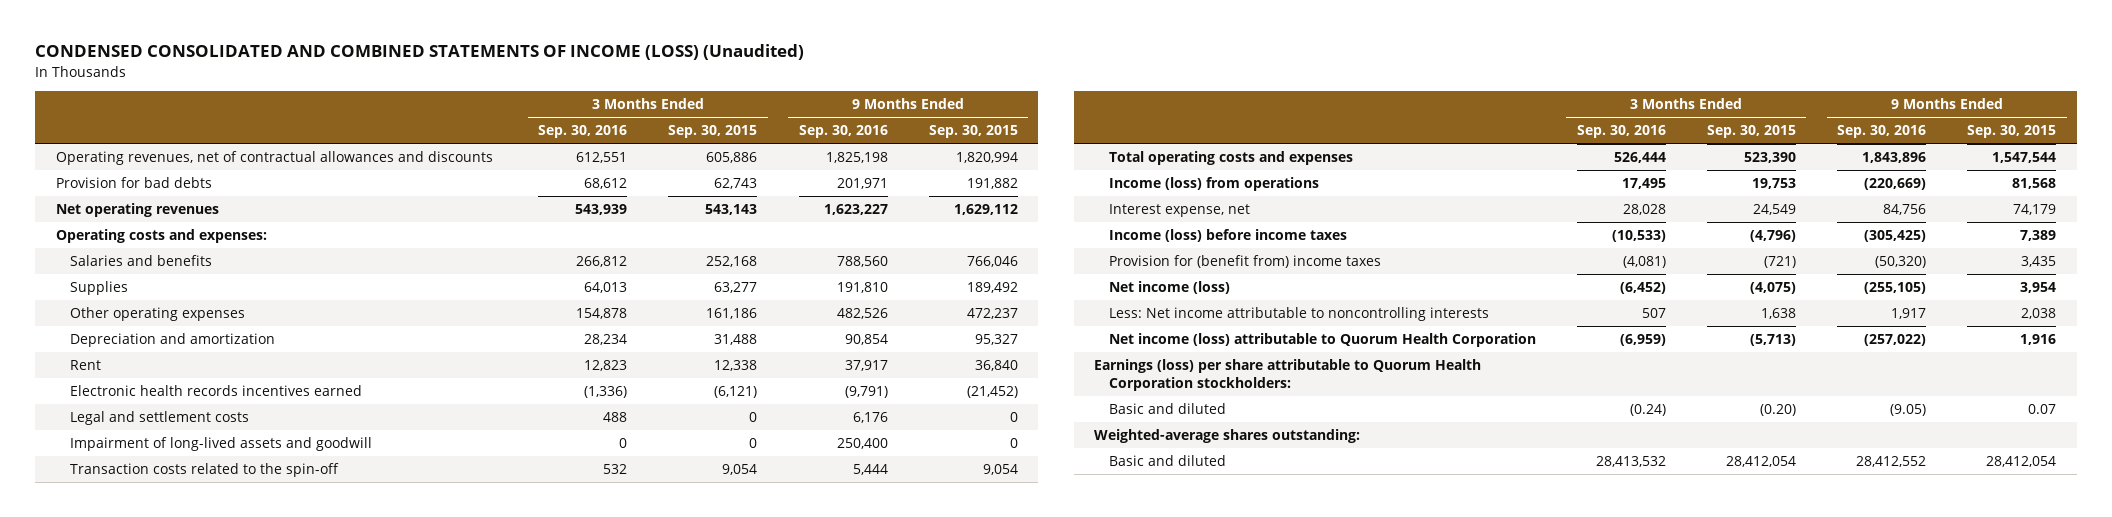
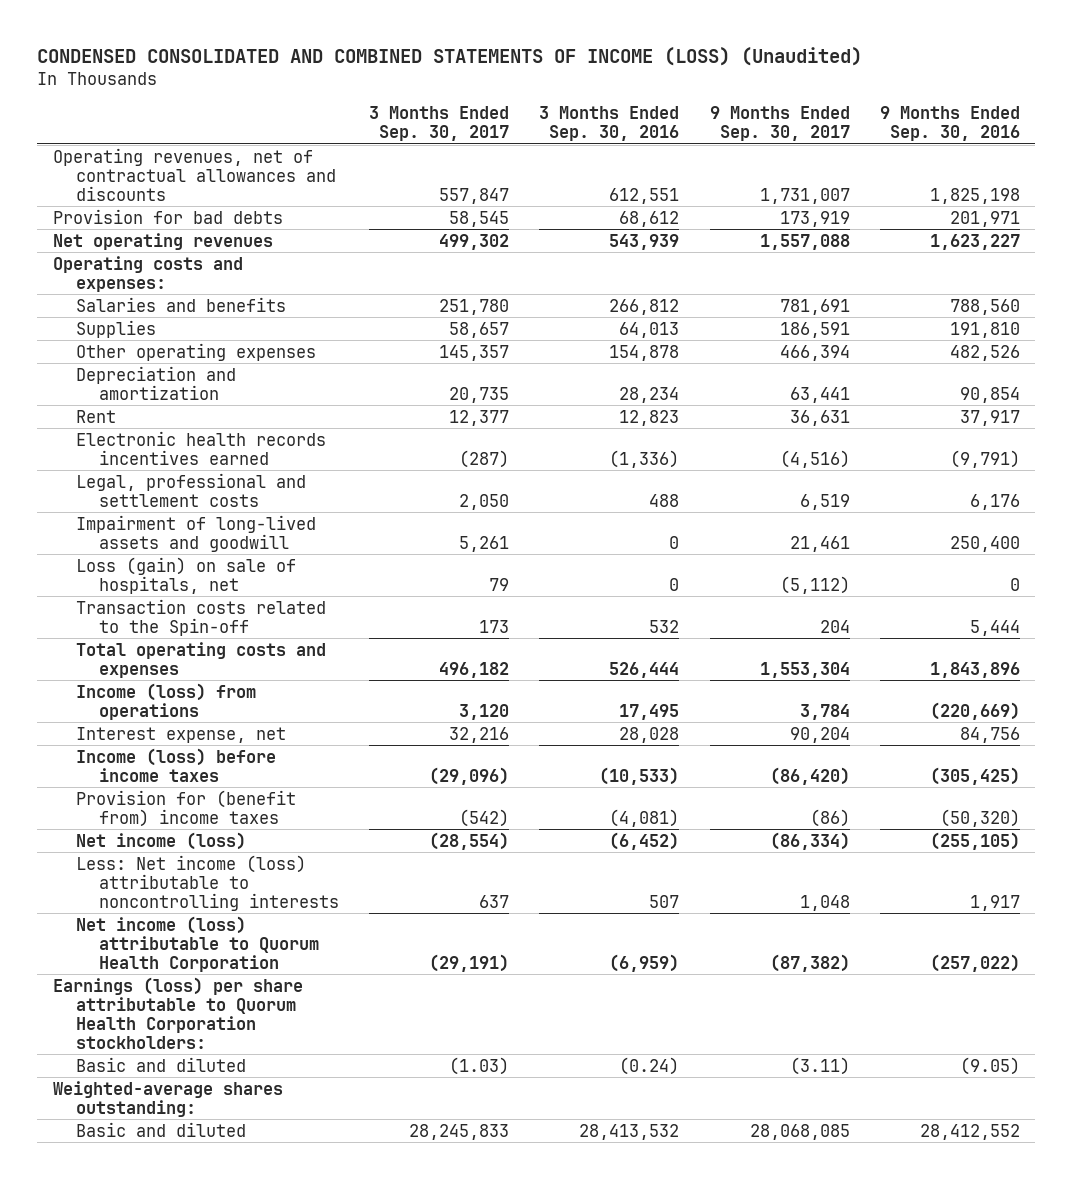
[668,125,758,139] Sep. 30, 2015 -> none
[928,125,1018,139] Sep. 30, 2015 -> none
none -> [369,105,510,142] 3 Months Ended Sep. 30, 2017
none -> [709,105,850,142] 9 Months Ended Sep. 30, 2017
[70,411,250,426] Legal and settlement costs -> [75,472,306,507] Legal, professional and settlement costs
none -> [75,556,296,594] Loss (gain) on sale of hospitals, net
[70,463,340,478] Transaction costs related to the spin-off -> [75,598,326,636] Transaction costs related to the Spin-off
[1108,307,1489,322] Less: Net income attributable to noncontrolling interests -> [75,854,339,911] Less: Net income (loss) attributable to noncontrolling interests

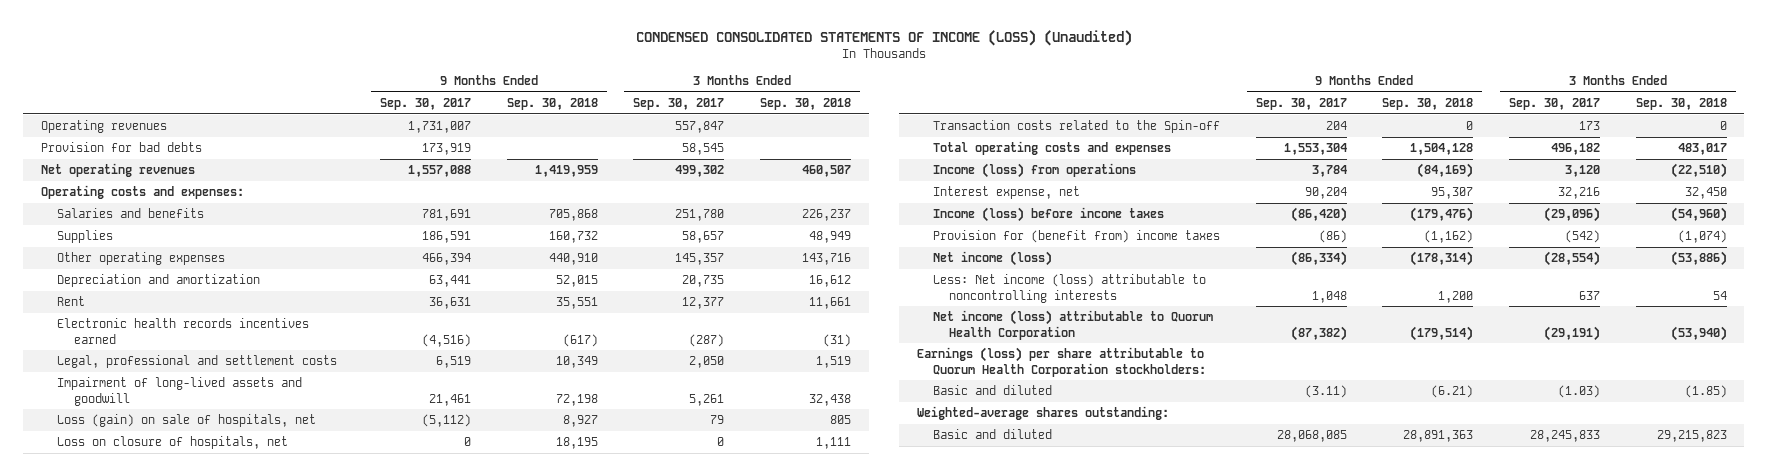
[37,46,863,66] CONDENSED CONSOLIDATED AND COMBINED STATEMENTS OF INCOME (LOSS) (Unaudited) -> [635,29,1132,46] CONDENSED CONSOLIDATED STATEMENTS OF INCOME (LOSS) (Unaudited)
[539,105,680,142] 3 Months Ended Sep. 30, 2016 -> none
[880,105,1021,142] 9 Months Ended Sep. 30, 2016 -> none
none -> [506,98,598,111] Sep. 30, 2018
none -> [759,98,851,111] Sep. 30, 2018
[52,147,336,201] Operating revenues, net of contractual allowances and discounts -> [40,120,167,134] Operating revenues
none -> [57,436,289,450] Loss on closure of hospitals, net

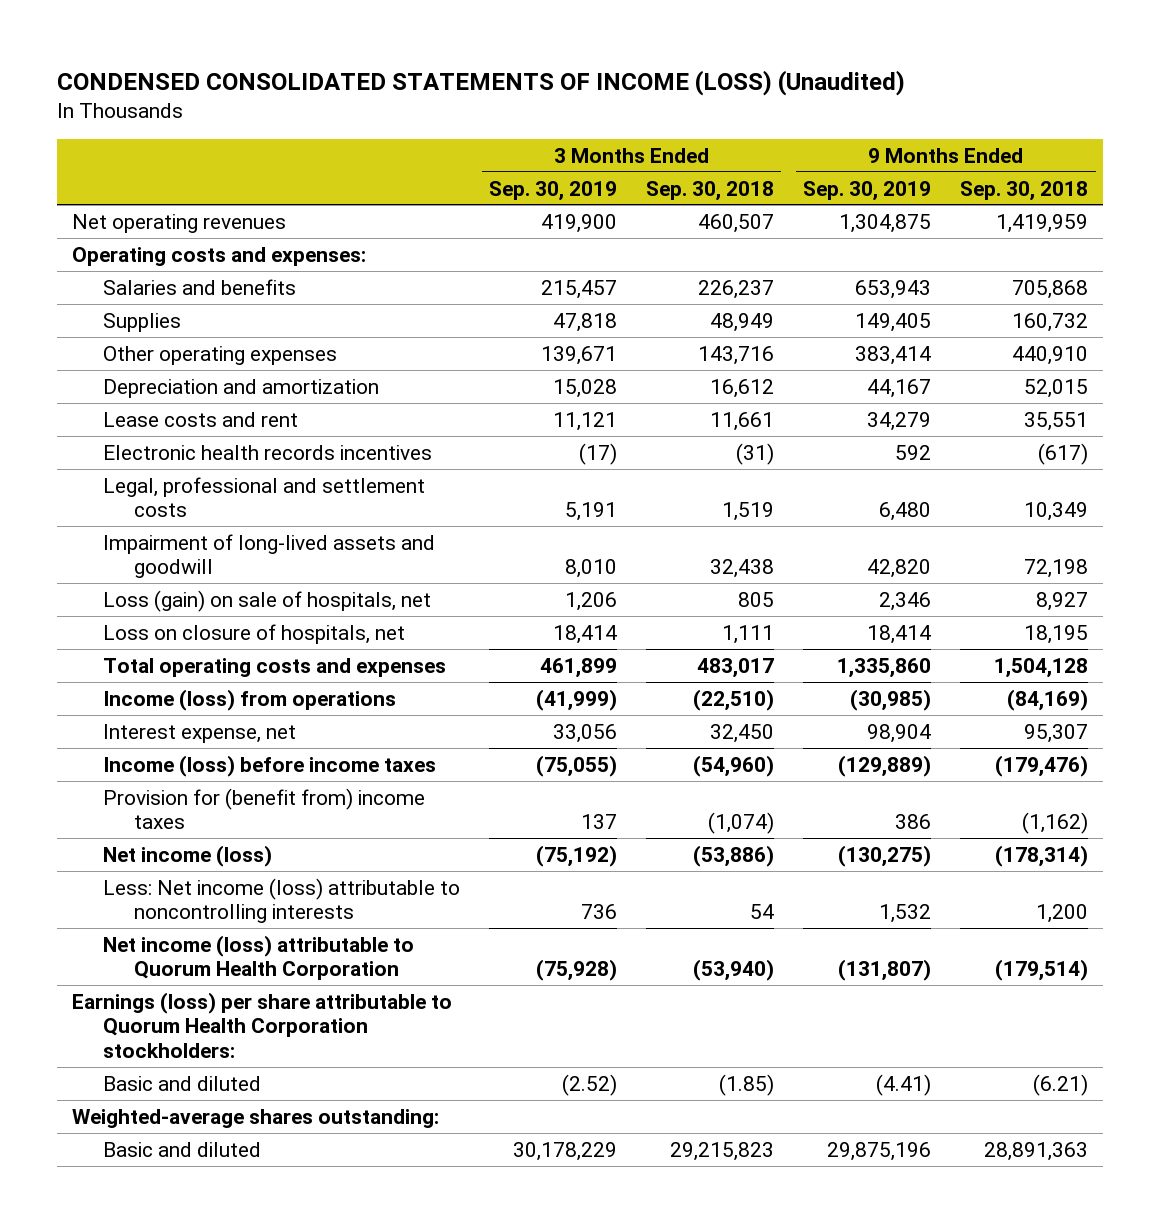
[379,98,471,111] Sep. 30, 2017 -> none
[633,98,725,111] Sep. 30, 2017 -> none
none -> [489,180,618,201] Sep. 30, 2019
none -> [803,180,932,201] Sep. 30, 2019
[40,120,167,134] Operating revenues -> none
[40,142,202,153] Provision for bad debts -> none
[57,296,86,307] Rent -> [102,411,298,427] Lease costs and rent
[57,318,310,344] Electronic health records incentives earned -> [102,444,432,460] Electronic health records incentives
[932,120,1220,134] Transaction costs related to the Spin-off -> none

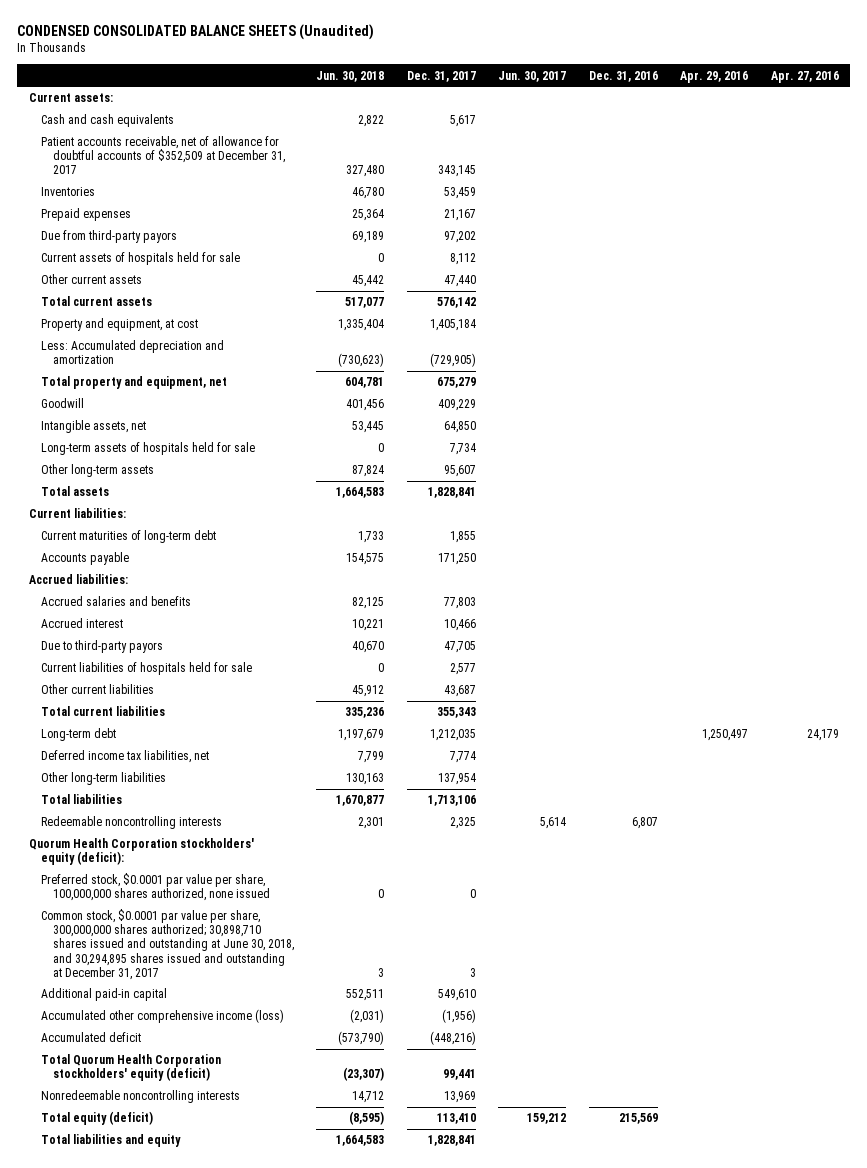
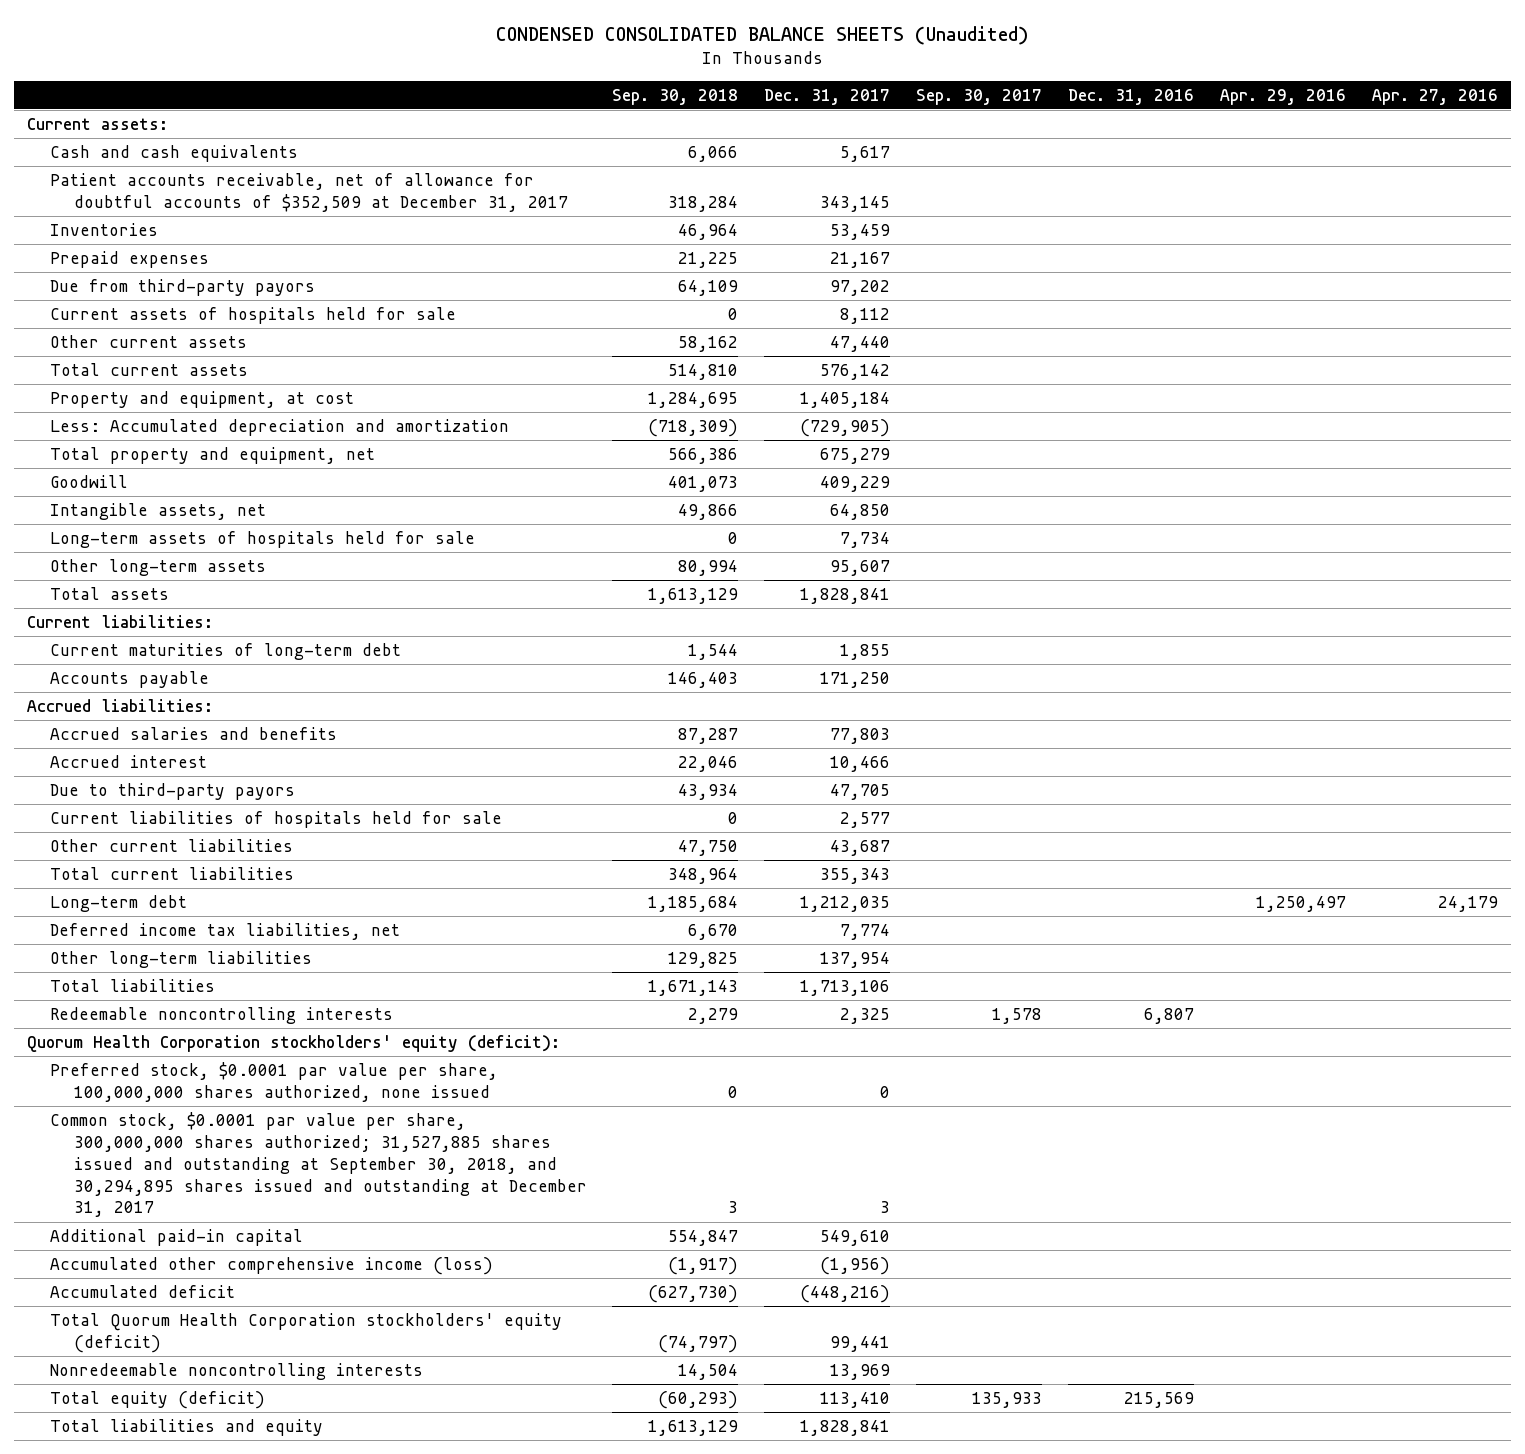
[316,70,385,82] Jun. 30, 2018 -> none
[498,70,567,82] Jun. 30, 2017 -> none
none -> [612,88,739,105] Sep. 30, 2018
none -> [916,88,1043,105] Sep. 30, 2017
[40,909,294,980] Common stock, $0.0001 par value per share, 300,000,000 shares authorized; 30,898,710 shares issued and outstanding at June 30, 2018, and 30,294,895 shares issued and outstanding at December 31, 2017 -> [50,1111,587,1218] Common stock, $0.0001 par value per share, 300,000,000 shares authorized; 31,527,885 shares issued and outstanding at September 30, 2018, and 30,294,895 shares issued and outstanding at December 31, 2017

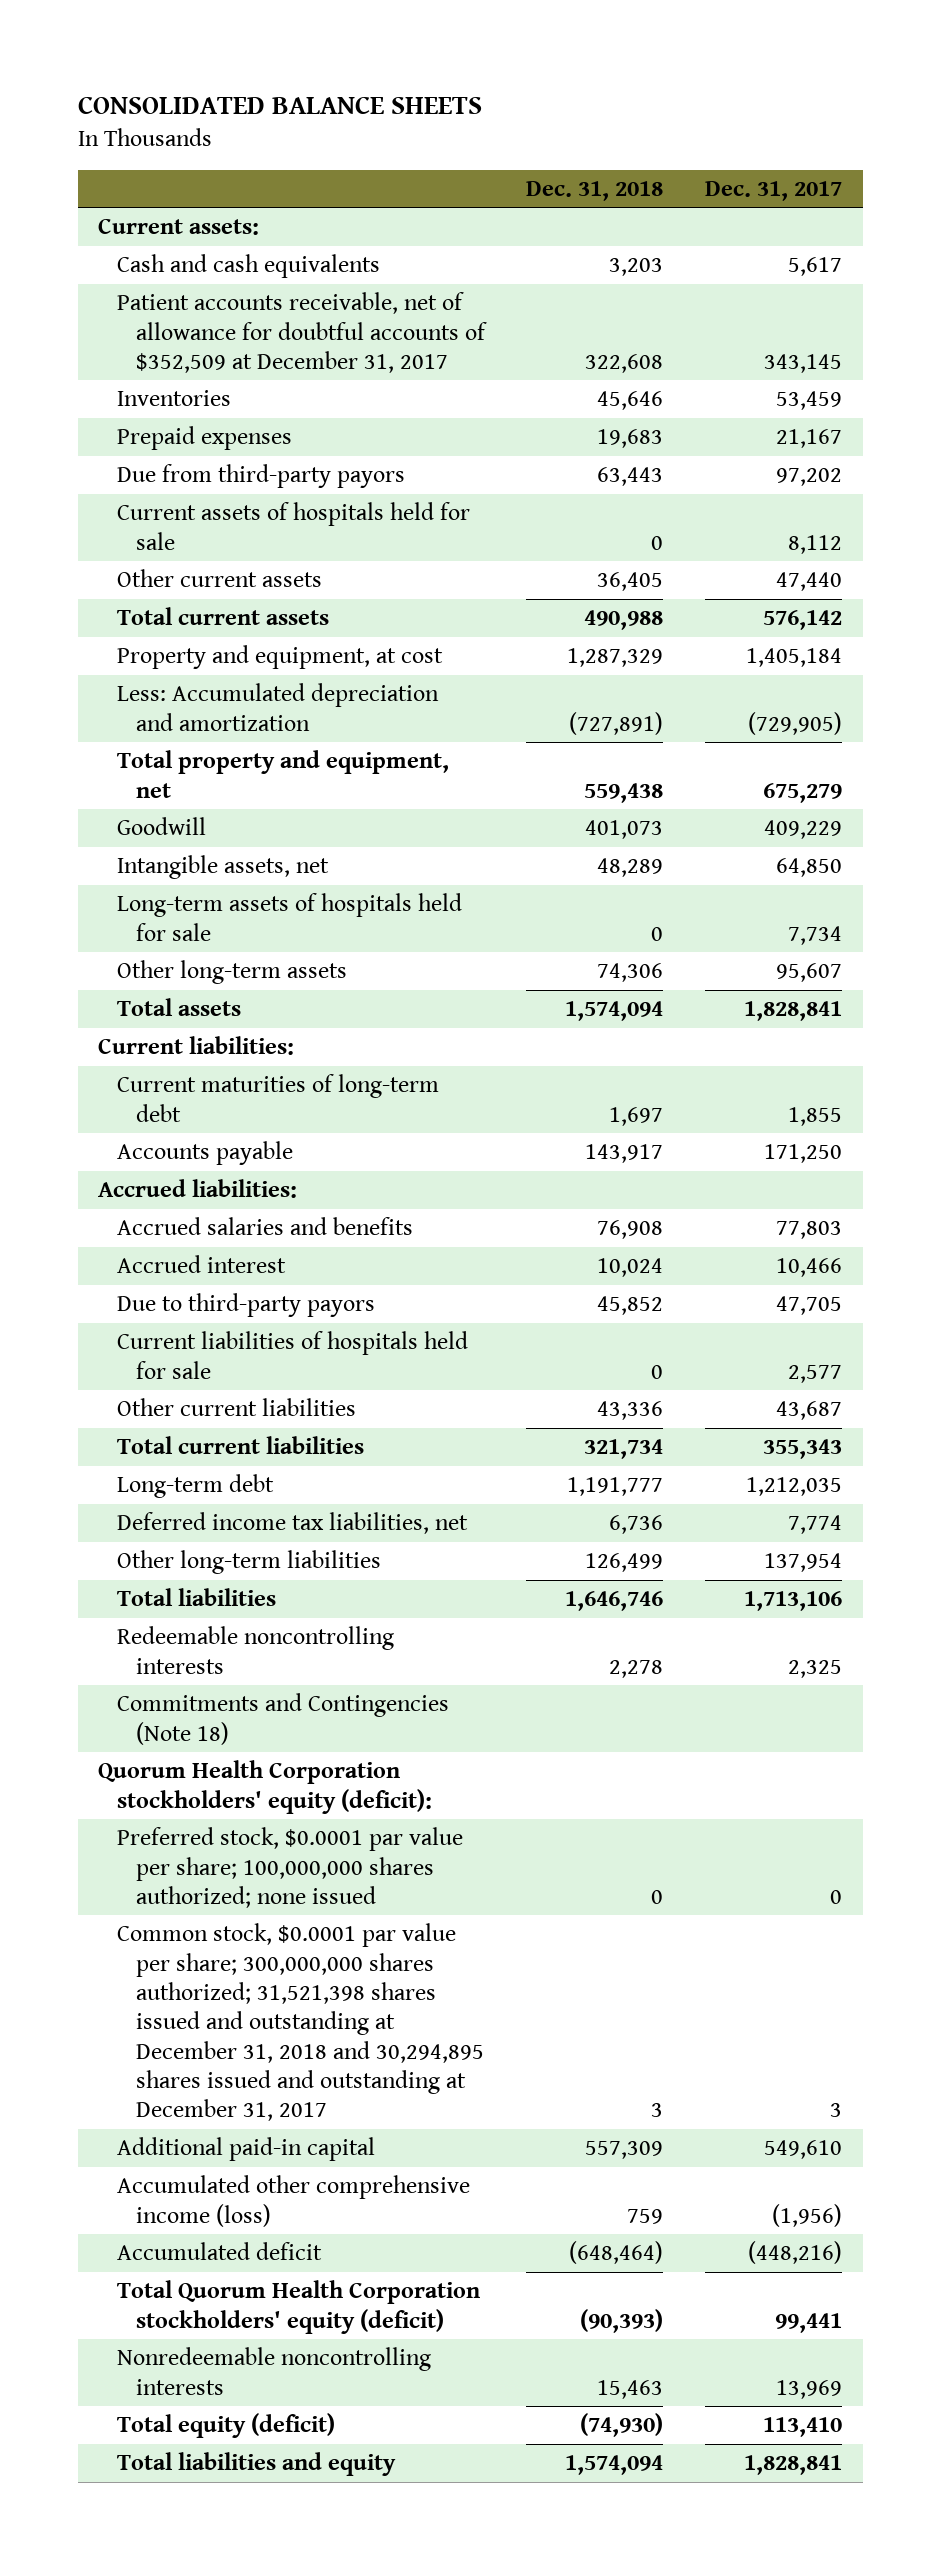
[495,25,1029,45] CONDENSED CONSOLIDATED BALANCE SHEETS (Unaudited) -> [77,96,482,115] CONSOLIDATED BALANCE SHEETS
[612,88,739,105] Sep. 30, 2018 -> none
[916,88,1043,105] Sep. 30, 2017 -> none
[1068,88,1195,105] Dec. 31, 2016 -> none
[1219,88,1346,105] Apr. 29, 2016 -> none
[1371,88,1498,105] Apr. 27, 2016 -> none
none -> [526,180,664,201] Dec. 31, 2018
none -> [117,1693,450,1745] Commitments and Contingencies (Note 18)
[50,1061,499,1102] Preferred stock, $0.0001 par value per share, 100,000,000 shares authorized, none issued -> [117,1827,464,1908] Preferred stock, $0.0001 par value per share; 100,000,000 shares authorized; none issued
[50,1111,587,1218] Common stock, $0.0001 par value per share, 300,000,000 shares authorized; 31,527,885 shares issued and outstanding at September 30, 2018, and 30,294,895 shares issued and outstanding at December 31, 2017 -> [117,1923,484,2122] Common stock, $0.0001 par value per share; 300,000,000 shares authorized; 31,521,398 shares issued and outstanding at December 31, 2018 and 30,294,895 shares issued and outstanding at December 31, 2017

